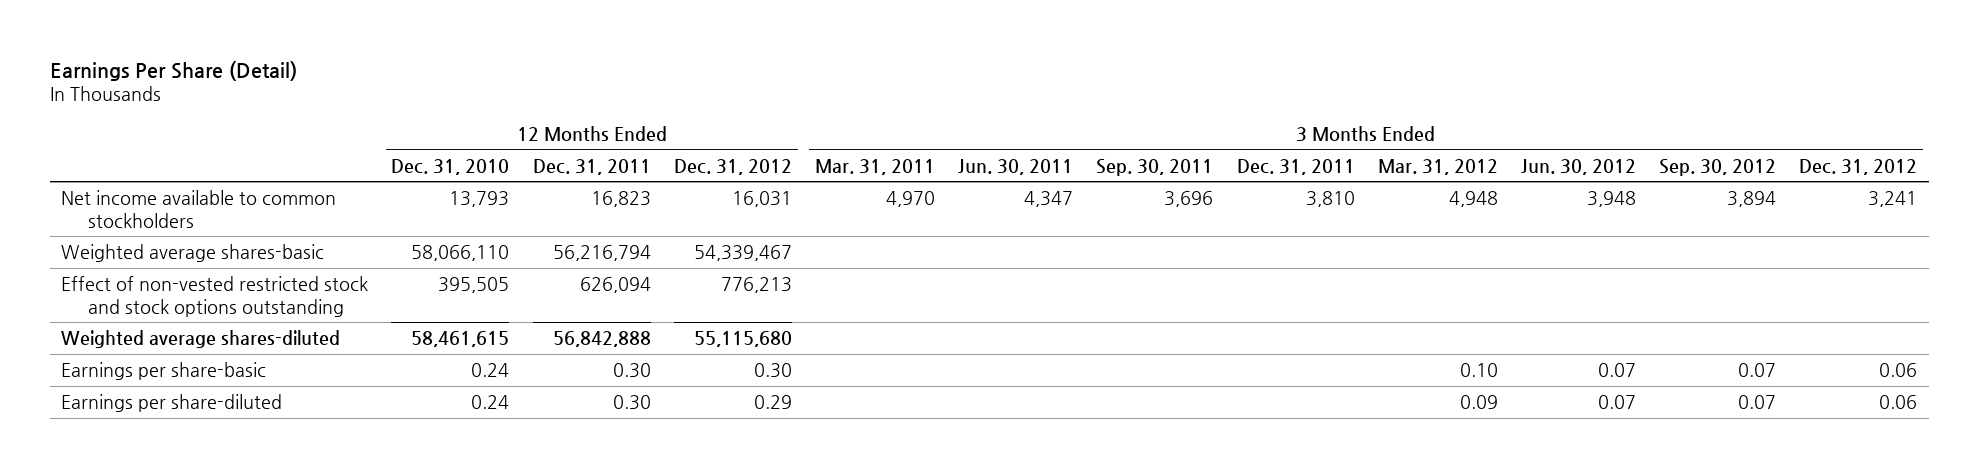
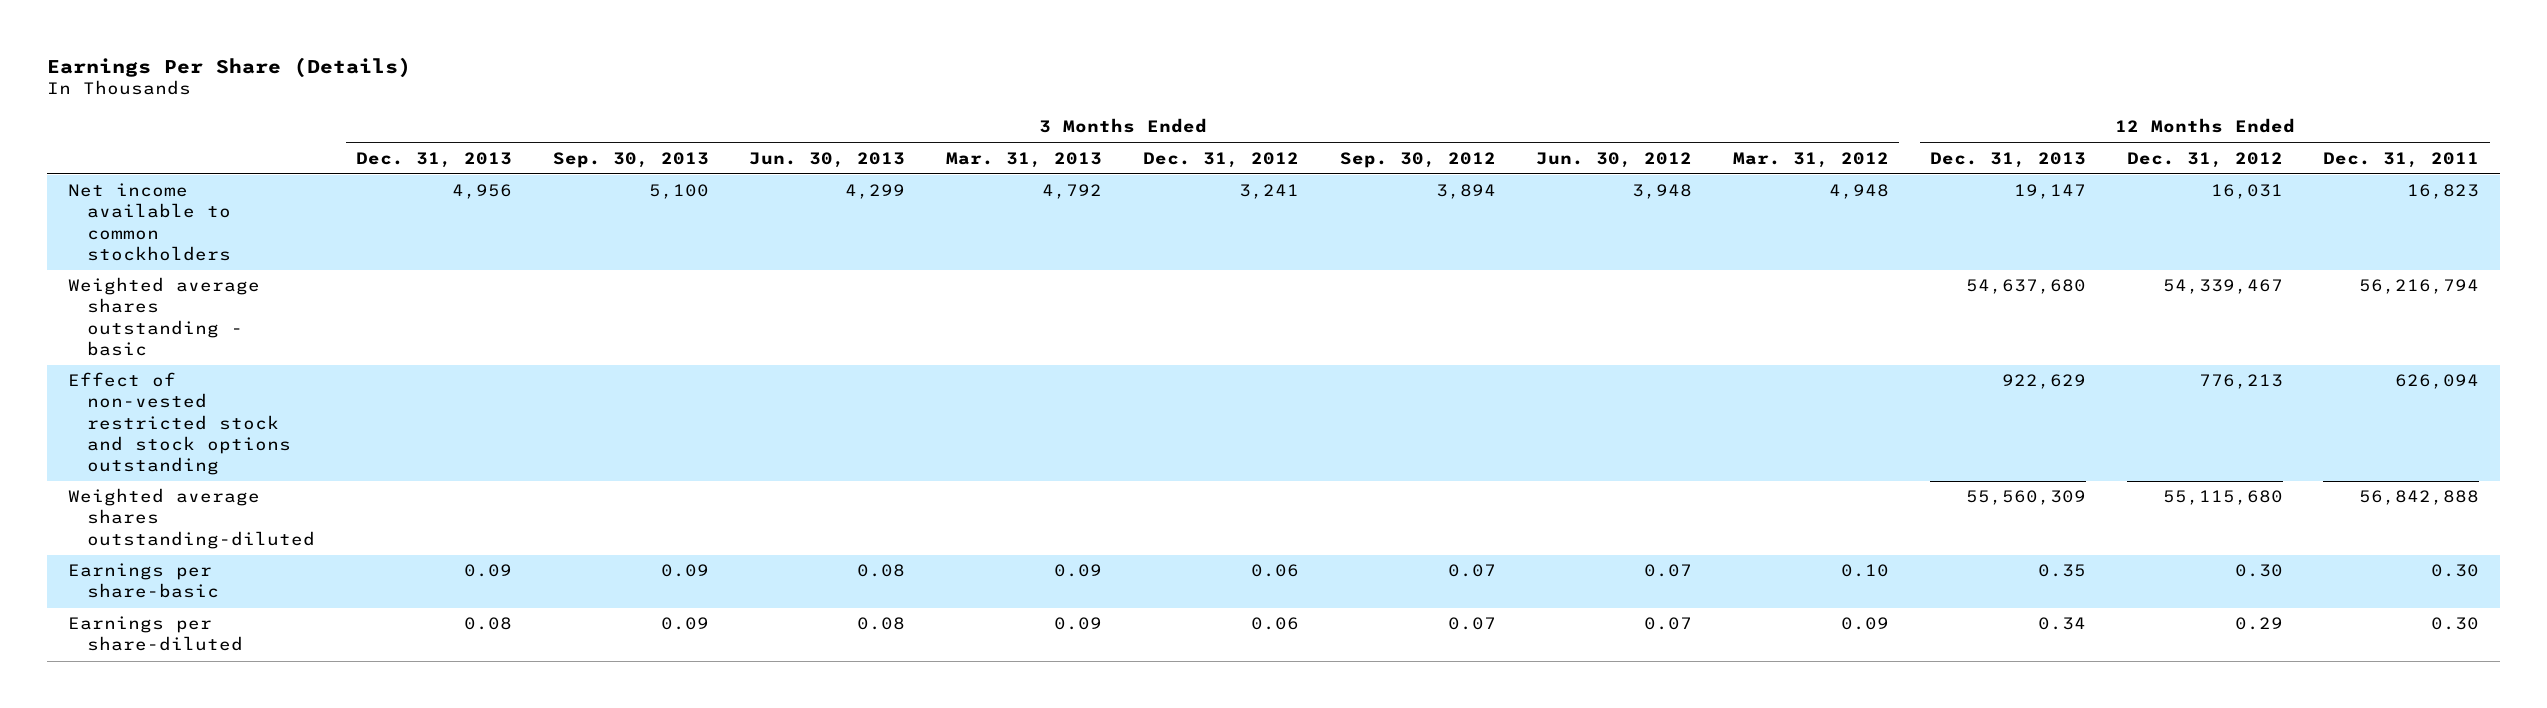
[49,60,297,81] Earnings Per Share (Detail) -> [47,56,412,78] Earnings Per Share (Details)
[391,158,510,175] Dec. 31, 2010 -> none
[815,158,936,175] Mar. 31, 2011 -> none
[958,158,1074,175] Jun. 30, 2011 -> none
[1096,158,1214,176] Sep. 30, 2011 -> none
[1236,158,1355,175] Dec. 31, 2011 -> none
none -> [355,151,512,168] Dec. 31, 2013
none -> [552,151,709,168] Sep. 30, 2013
none -> [749,151,906,168] Jun. 30, 2013
none -> [946,151,1103,168] Mar. 31, 2013
none -> [1929,151,2086,168] Dec. 31, 2013
[61,243,325,262] Weighted average shares-basic -> [67,277,260,356] Weighted average shares outstanding - basic
[61,329,341,348] Weighted average shares-diluted -> [67,488,316,549] Weighted average shares outstanding-diluted

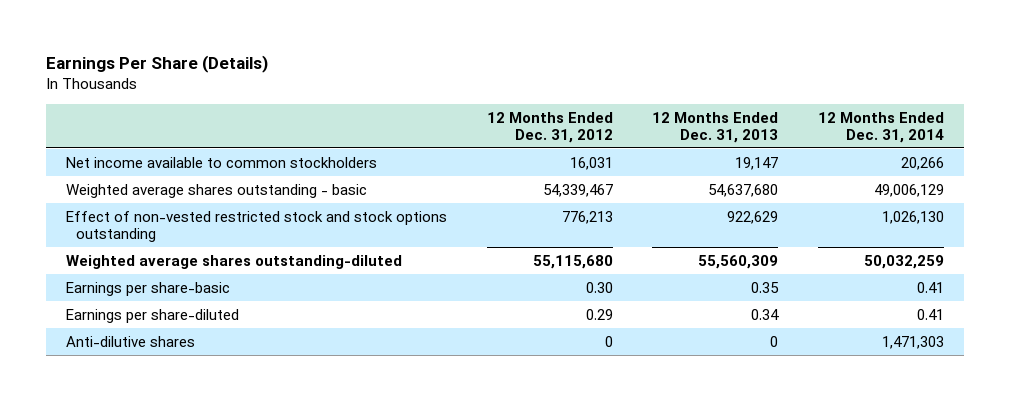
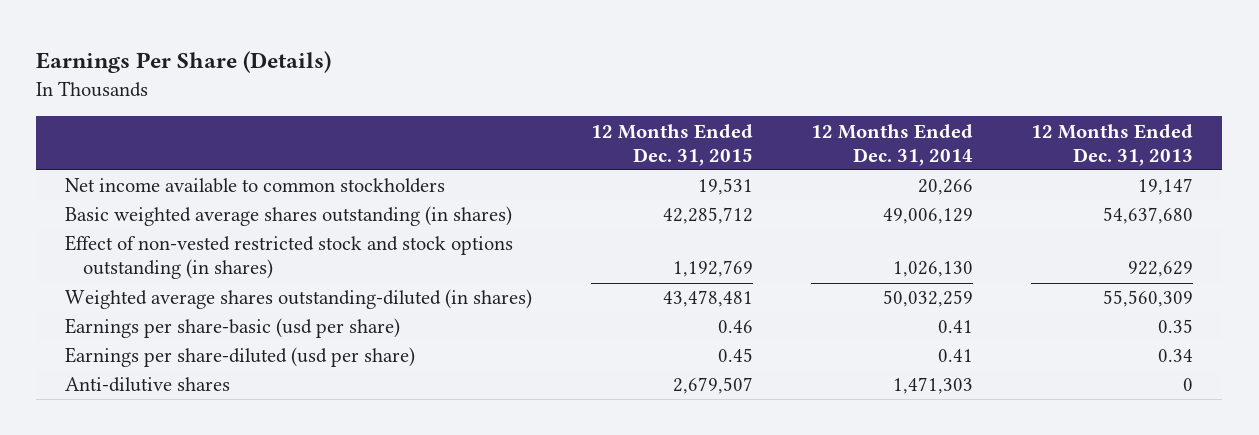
[486,111,613,143] 12 Months Ended Dec. 31, 2012 -> none
none -> [590,123,753,166] 12 Months Ended Dec. 31, 2015
[65,183,367,198] Weighted average shares outstanding - basic -> [65,206,513,227] Basic weighted average shares outstanding (in shares)
[65,210,447,242] Effect of non-vested restricted stock and stock options outstanding -> [65,235,514,280] Effect of non-vested restricted stock and stock options outstanding (in shares)
[65,254,402,269] Weighted average shares outstanding-diluted -> [65,289,533,310] Weighted average shares outstanding-diluted (in shares)
[65,281,230,296] Earnings per share-basic -> [65,318,401,339] Earnings per share-basic (usd per share)
[65,308,239,323] Earnings per share-diluted -> [65,347,416,368] Earnings per share-diluted (usd per share)

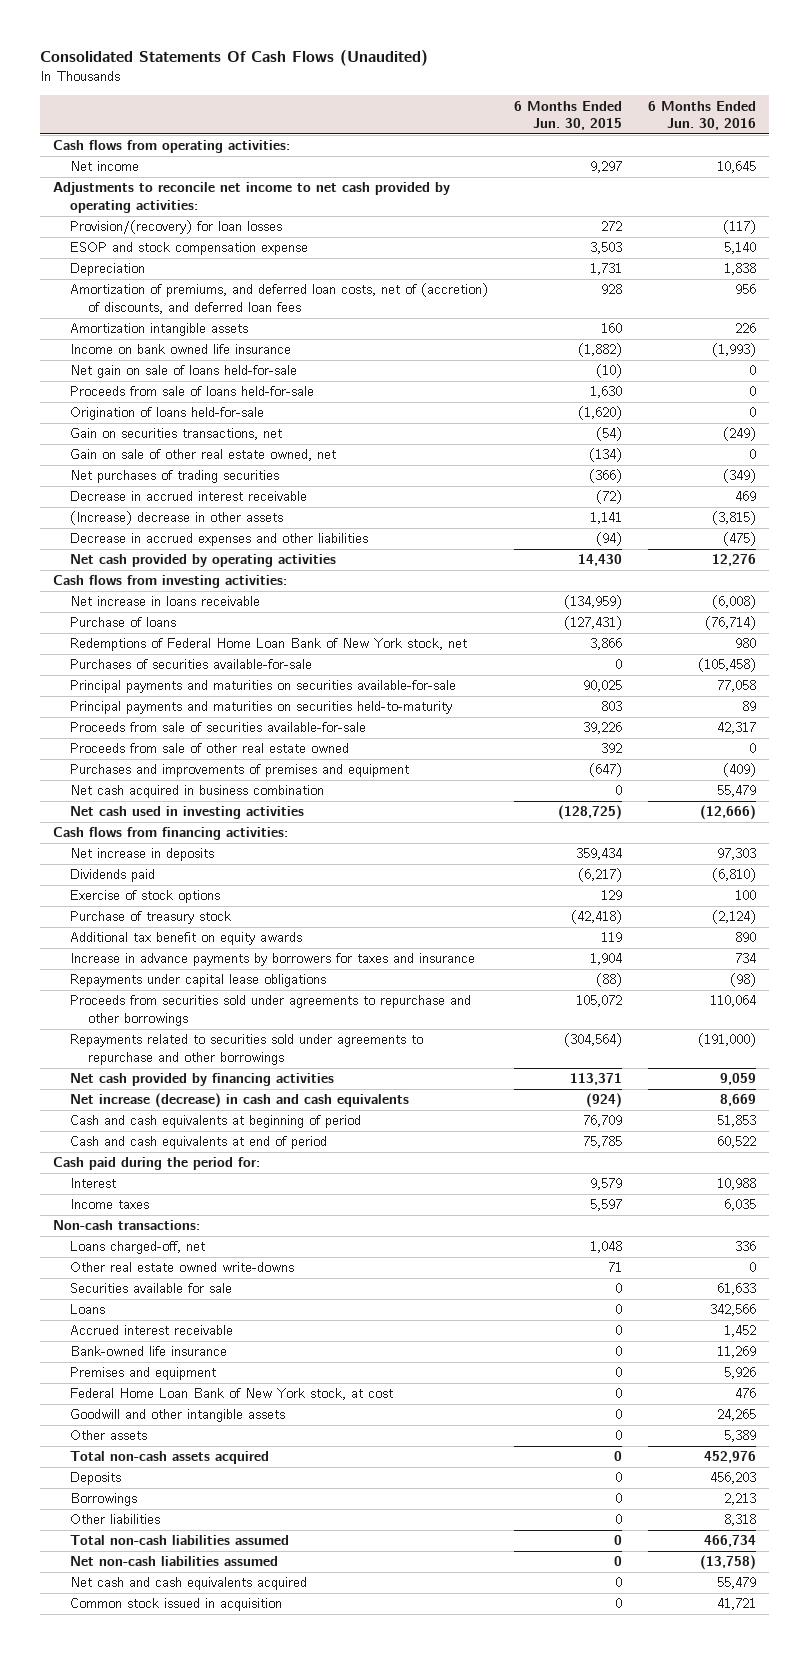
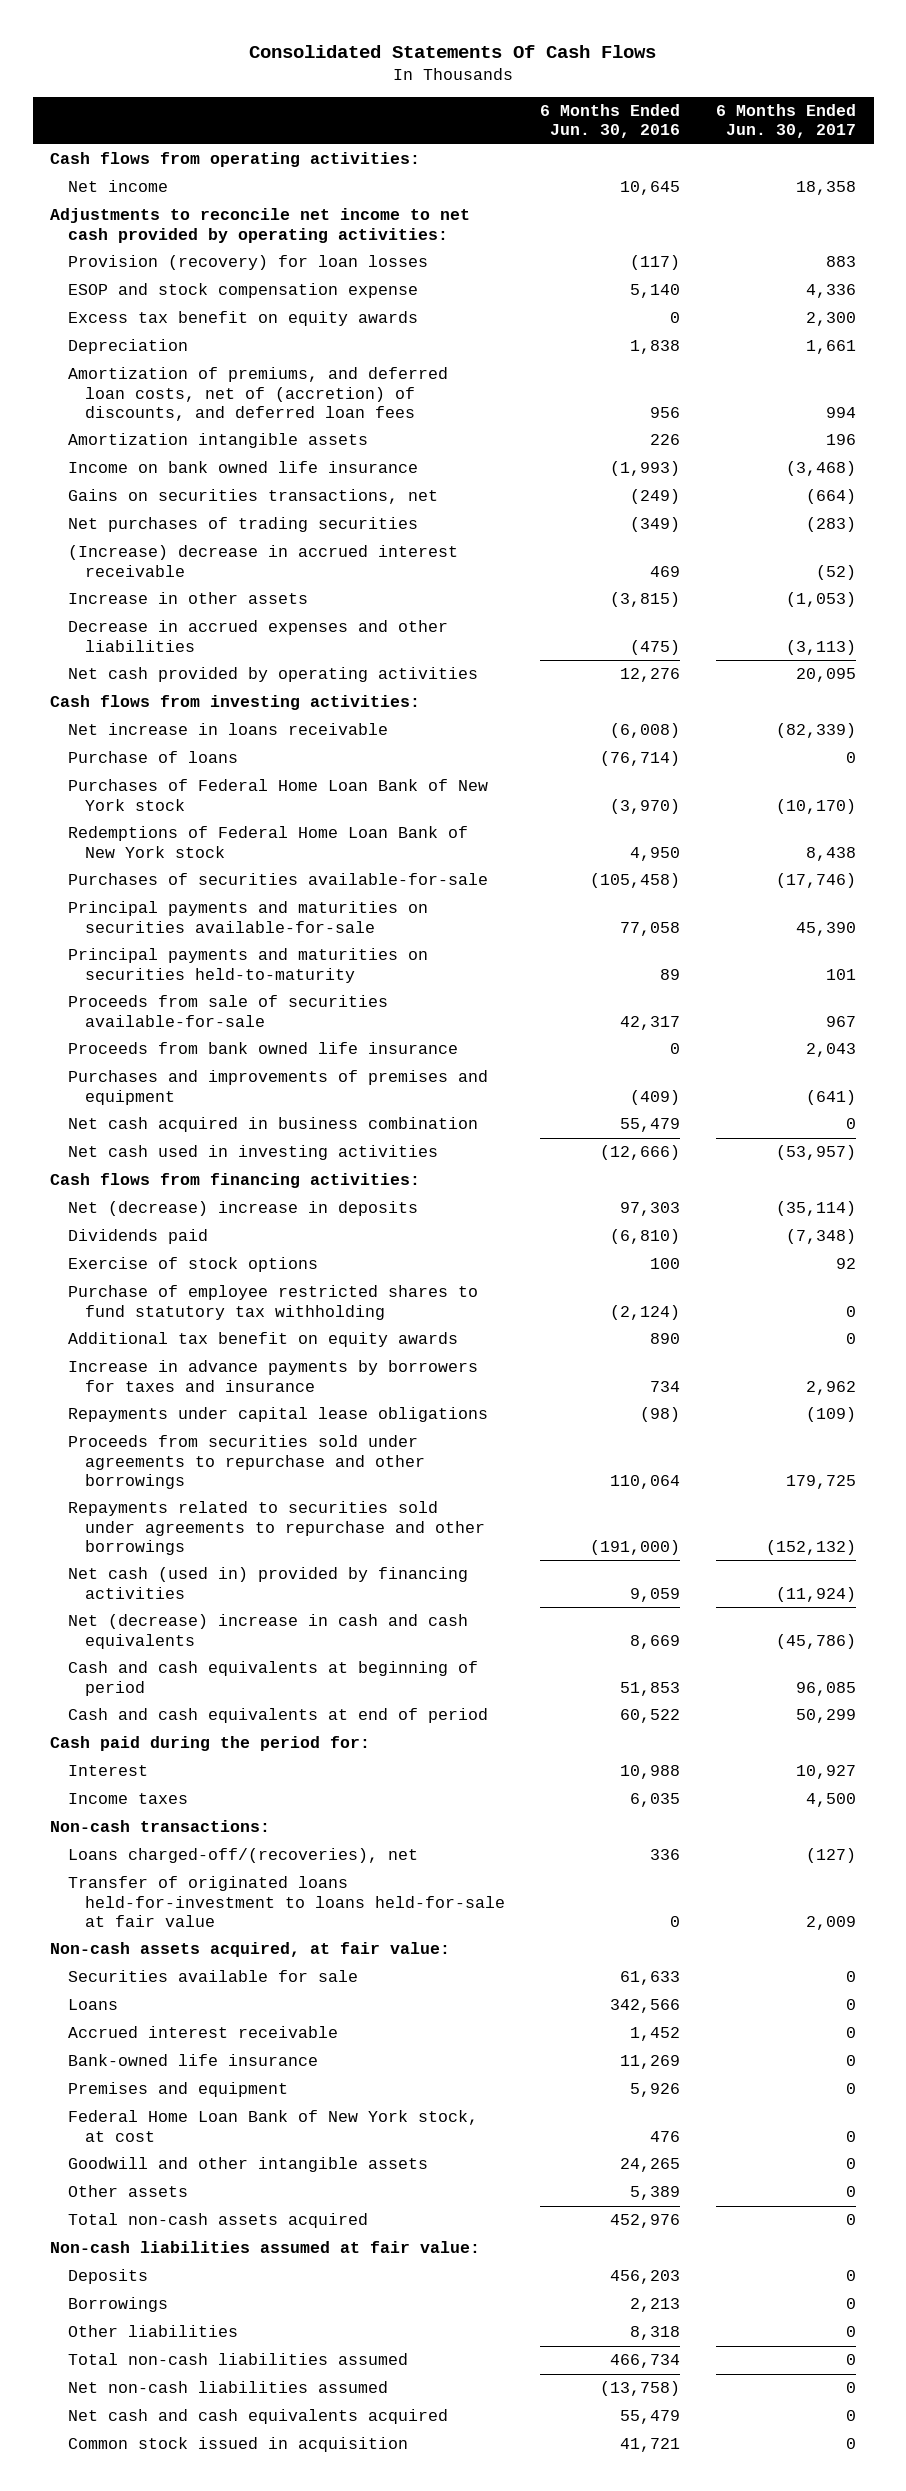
[40,50,429,67] Consolidated Statements Of Cash Flows (Unaudited) -> [249,45,657,59] Consolidated Statements Of Cash Flows
[514,100,623,131] 6 Months Ended Jun. 30, 2015 -> none
none -> [715,103,856,139] 6 Months Ended Jun. 30, 2017
[70,220,283,235] Provision/(recovery) for loan losses -> [67,255,428,271] Provision (recovery) for loan losses
none -> [67,311,418,327] Excess tax benefit on equity awards
[70,365,298,379] Net gain on sale of loans held-for-sale -> none
[70,386,315,397] Proceeds from sale of loans held-for-sale -> none
[70,407,265,421] Origination of loans held-for-sale -> none
[70,449,337,462] Gain on sale of other real estate owned, net -> none
[70,428,283,441] Gain on securities transactions, net -> [67,489,438,505] Gains on securities transactions, net
[70,491,308,502] Decrease in accrued interest receivable -> [67,545,458,577] (Increase) decrease in accrued interest receivable
[70,511,284,526] (Increase) decrease in other assets -> [67,592,308,605] Increase in other assets
none -> [67,779,488,811] Purchases of Federal Home Loan Bank of New York stock
[70,638,468,652] Redemptions of Federal Home Loan Bank of New York stock, net -> [67,826,468,858] Redemptions of Federal Home Loan Bank of New York stock
[734,638,756,649] 980 -> [630,846,681,861] 4,950
[70,743,350,754] Proceeds from sale of other real estate owned -> none
none -> [67,1042,458,1055] Proceeds from bank owned life insurance
[70,848,215,862] Net increase in deposits -> [67,1201,418,1217] Net (decrease) increase in deposits
[70,911,232,925] Purchase of treasury stock -> [67,1285,478,1320] Purchase of employee restricted shares to fund statutory tax withholding
[70,1073,335,1087] Net cash provided by financing activities -> [67,1567,468,1599] Net cash (used in) provided by financing activities
[70,1093,410,1109] Net increase (decrease) in cash and cash equivalents -> [67,1614,468,1649] Net (decrease) increase in cash and cash equivalents
[70,1262,295,1273] Other real estate owned write-downs -> none
[70,1241,206,1255] Loans charged-off, net -> [67,1848,418,1864] Loans charged-off/(recoveries), net
none -> [67,1876,505,1927] Transfer of originated loans held-for-investment to loans held-for-sale at fair value
none -> [50,1942,451,1958] Non-cash assets acquired, at fair value:
none -> [50,2241,481,2254] Non-cash liabilities assumed at fair value:

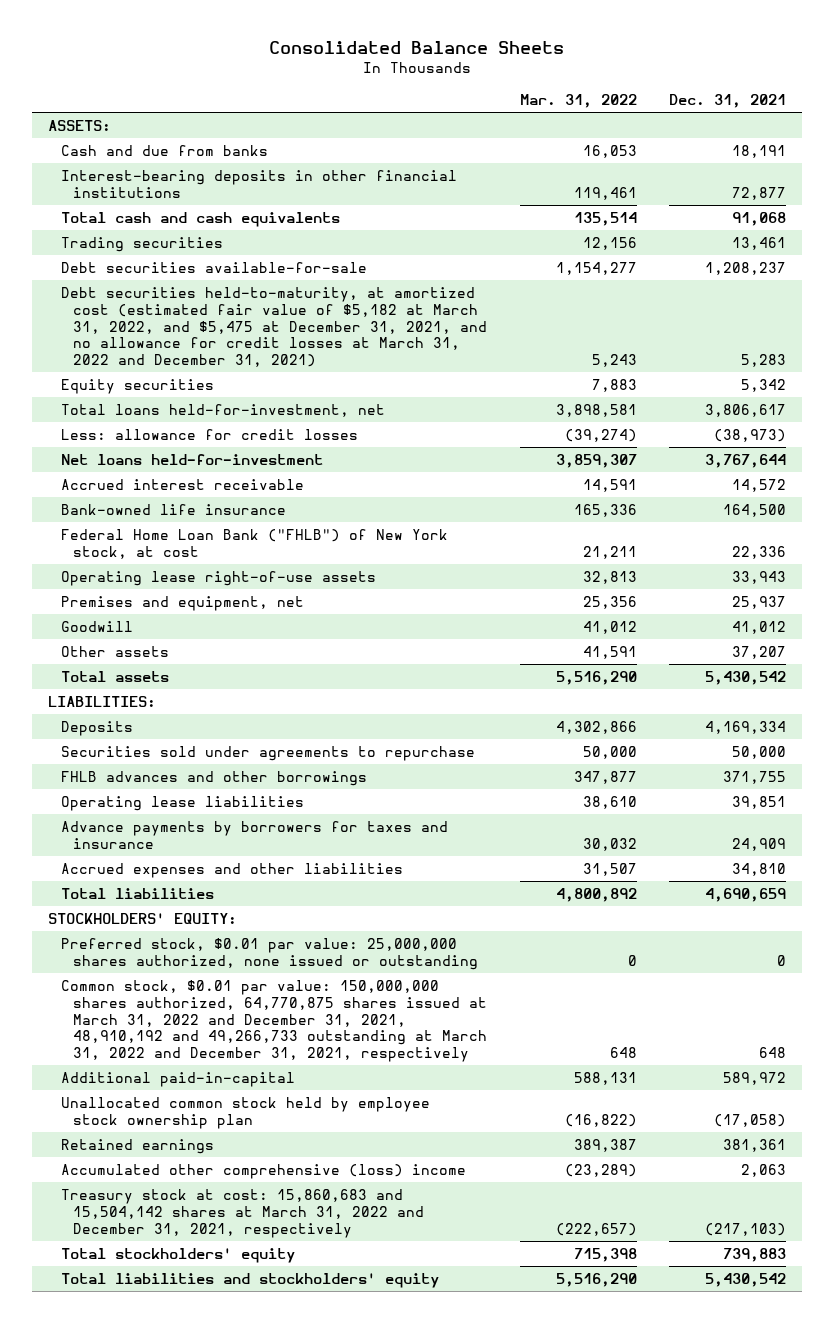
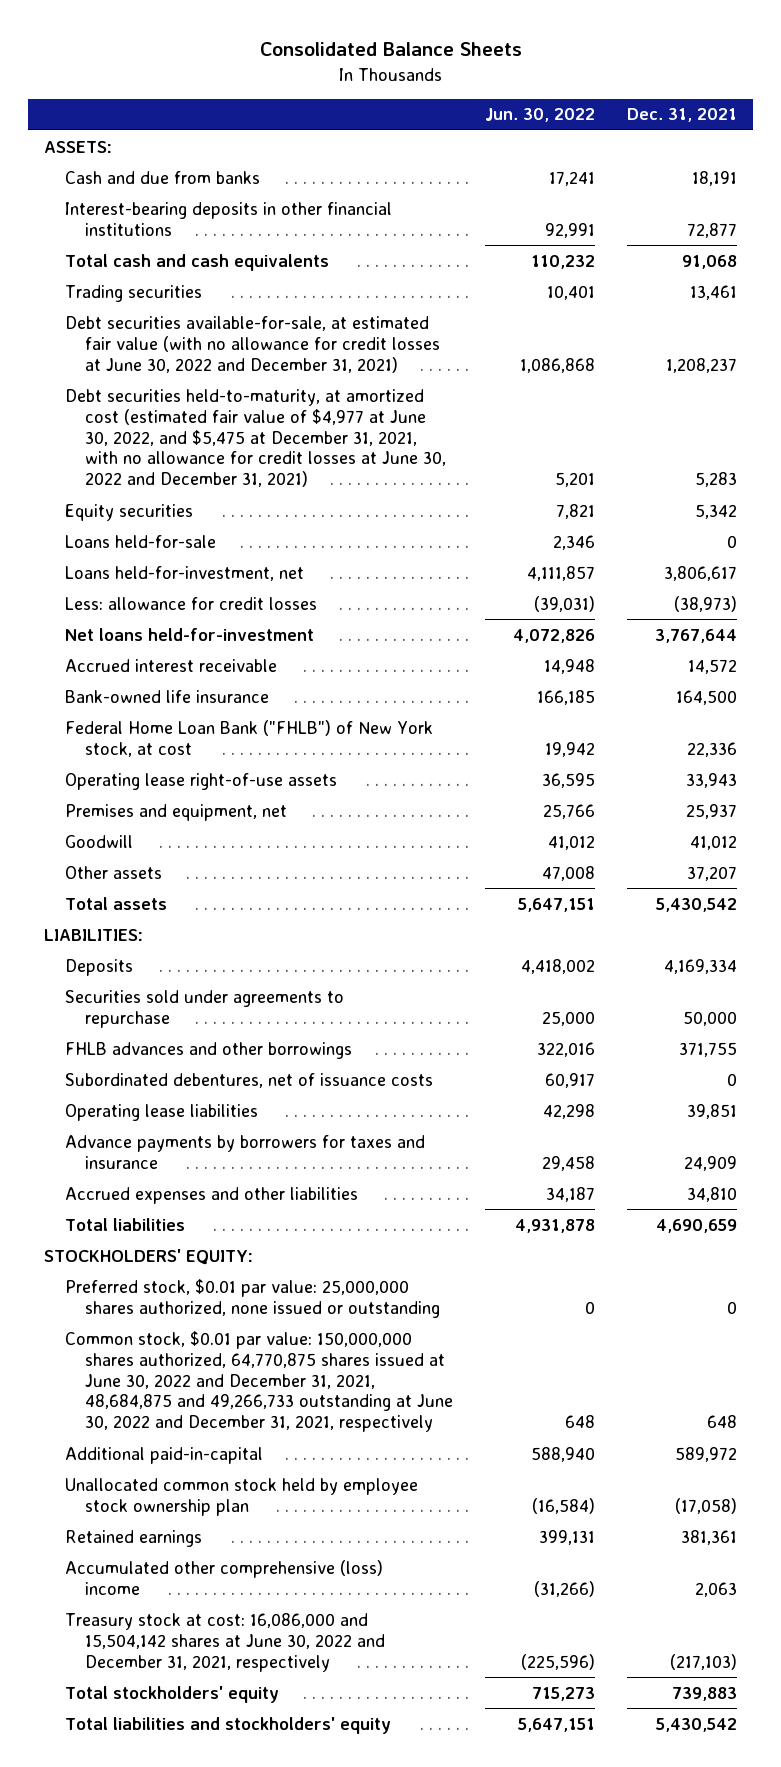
[519,94,637,109] Mar. 31, 2022 -> none
none -> [485,108,596,123] Jun. 30, 2022
[60,261,367,273] Debt securities available-for-sale -> [64,315,441,373] Debt securities available-for-sale, at estimated fair value (with no allowance for credit losses at June 30, 2022 and December 31, 2021)
[60,286,488,368] Debt securities held-to-maturity, at amortized cost (estimated fair value of $5,182 at March 31, 2022, and $5,475 at December 31, 2021, and no allowance for credit losses at March 31, 2022 and December 31, 2021) -> [64,388,447,488] Debt securities held-to-maturity, at amortized cost (estimated fair value of $4,977 at June 30, 2022, and $5,475 at December 31, 2021, with no allowance for credit losses at June 30, 2022 and December 31, 2021)
none -> [64,534,216,548] Loans held-for-sale
[60,403,385,417] Total loans held-for-investment, net -> [64,565,304,581] Loans held-for-investment, net
none -> [64,1072,433,1088] Subordinated debentures, net of issuance costs
[60,979,488,1063] Common stock, $0.01 par value: 150,000,000 shares authorized, 64,770,875 shares issued at March 31, 2022 and December 31, 2021, 48,910,192 and 49,266,733 outstanding at March 31, 2022 and December 31, 2021, respectively -> [64,1330,454,1433] Common stock, $0.01 par value: 150,000,000 shares authorized, 64,770,875 shares issued at June 30, 2022 and December 31, 2021, 48,684,875 and 49,266,733 outstanding at June 30, 2022 and December 31, 2021, respectively
[60,1188,425,1238] Treasury stock at cost: 15,860,683 and 15,504,142 shares at March 31, 2022 and December 31, 2021, respectively -> [64,1612,386,1672] Treasury stock at cost: 16,086,000 and 15,504,142 shares at June 30, 2022 and December 31, 2021, respectively

